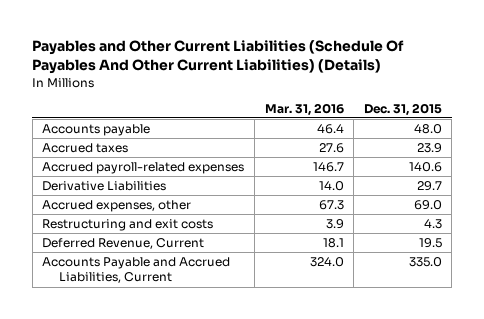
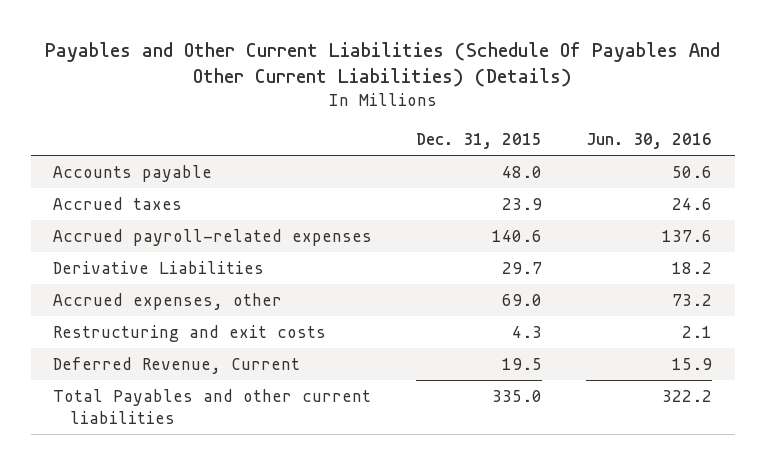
[264,102,344,116] Mar. 31, 2016 -> none
none -> [586,132,713,149] Jun. 30, 2016
[42,257,231,284] Accounts Payable and Accrued Liabilities, Current -> [52,388,371,424] Total Payables and other current liabilities

